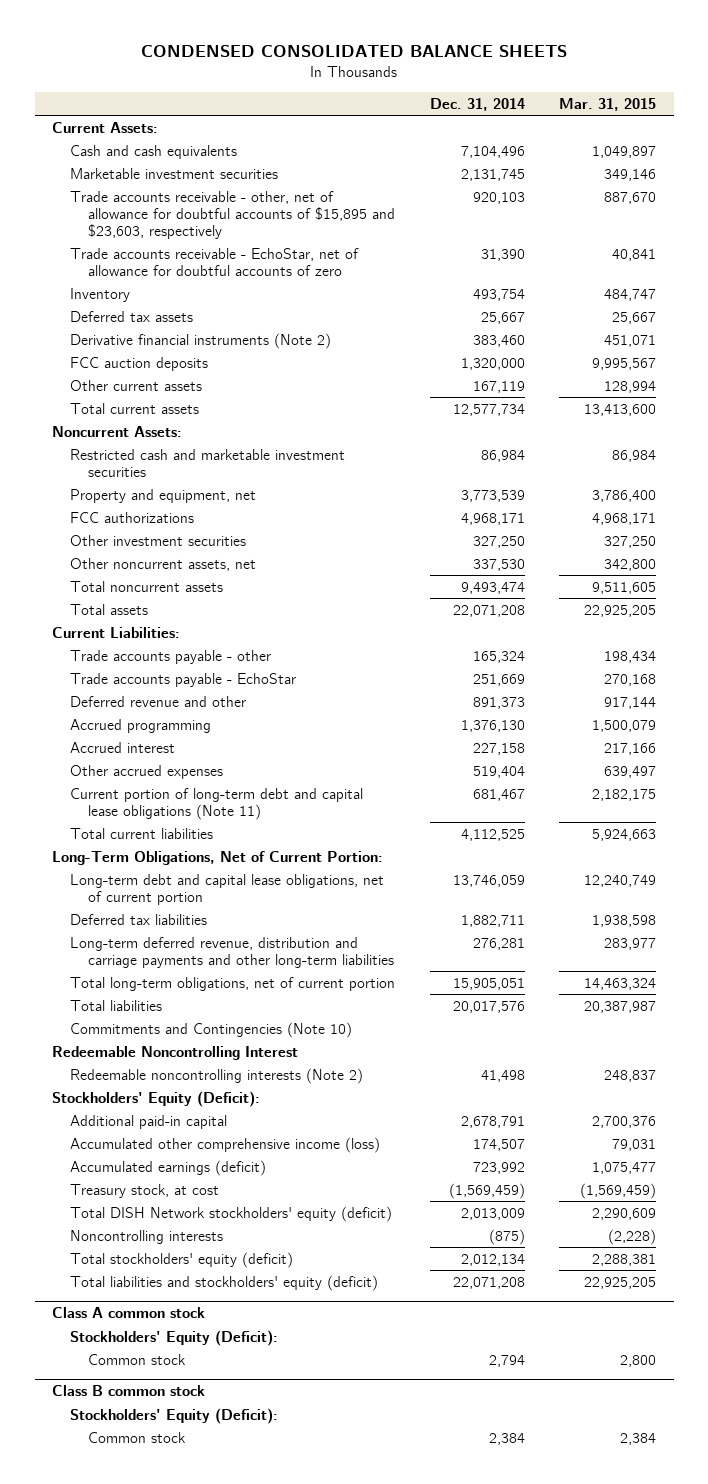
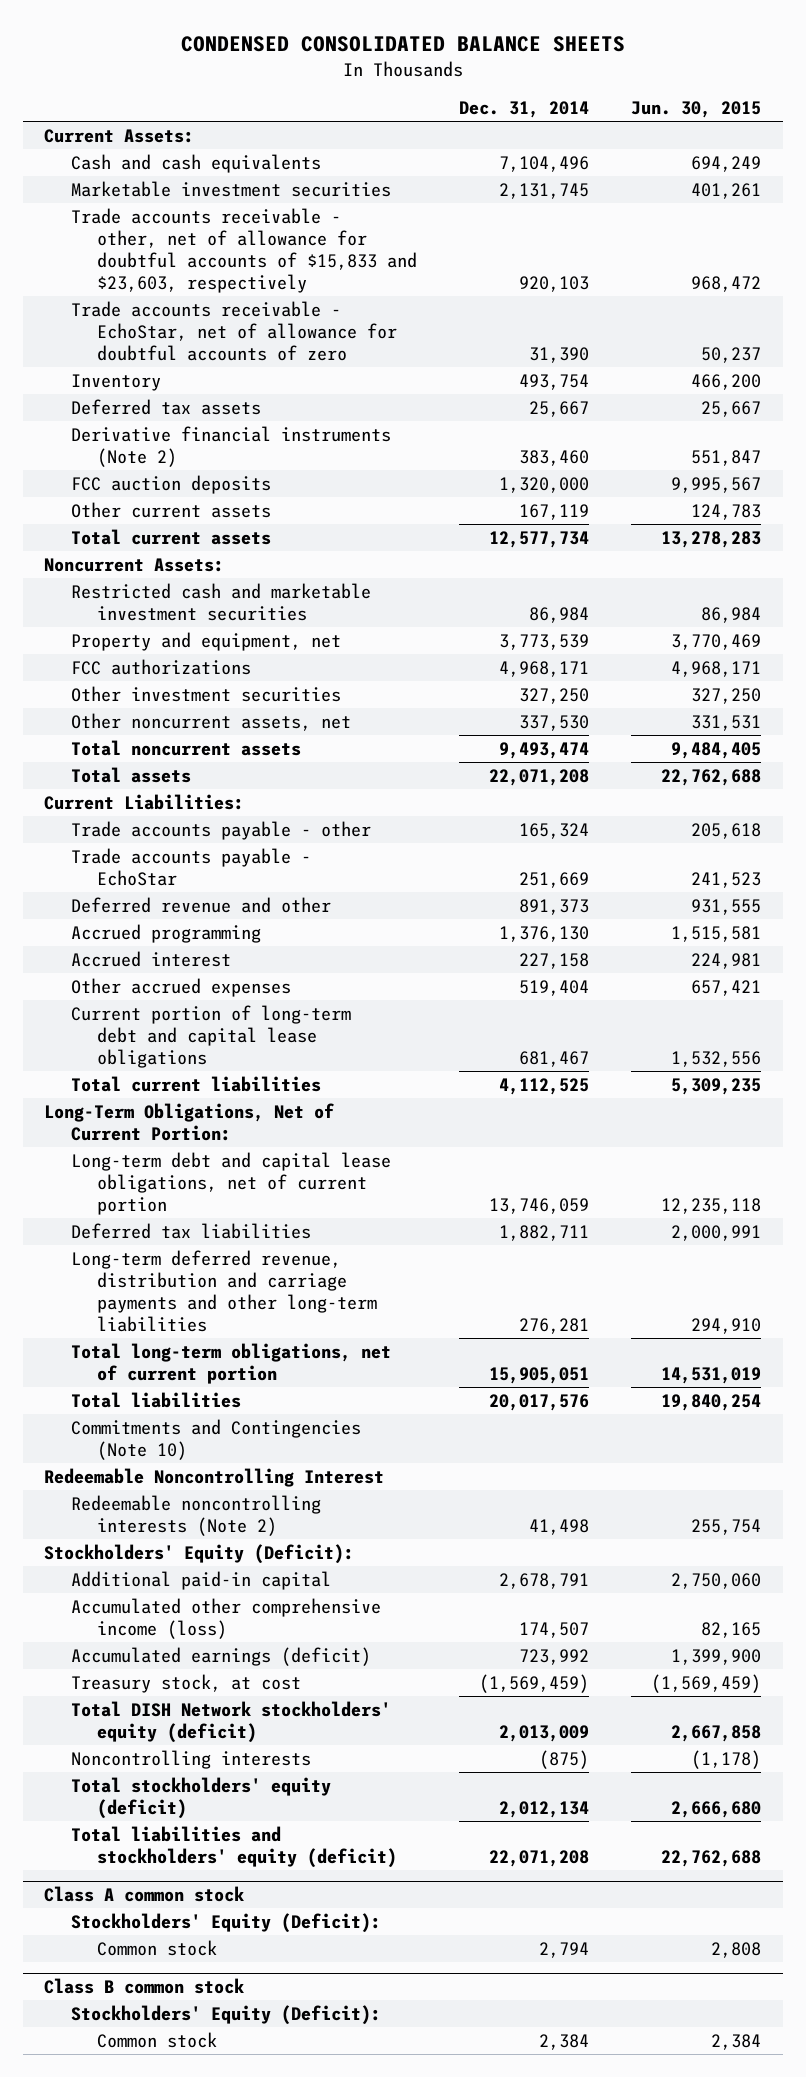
[559,97,657,111] Mar. 31, 2015 -> none
none -> [631,101,762,119] Jun. 30, 2015
[69,190,395,239] Trade accounts receivable - other, net of allowance for doubtful accounts of $15,895 and $23,603, respectively -> [70,207,417,294] Trade accounts receivable - other, net of allowance for doubtful accounts of $15,833 and $23,603, respectively
[69,787,363,820] Current portion of long-term debt and capital lease obligations (Note 11) -> [70,1004,351,1069] Current portion of long-term debt and capital lease obligations

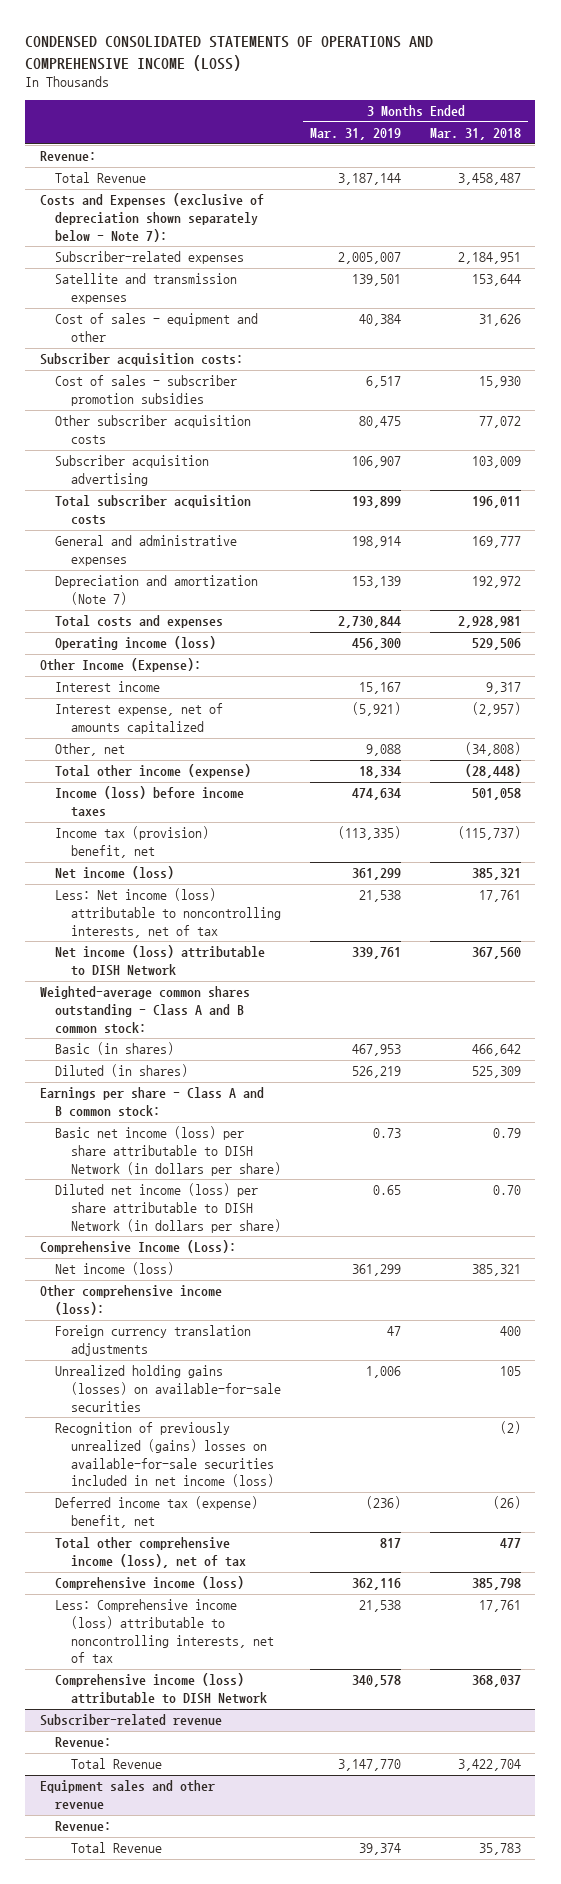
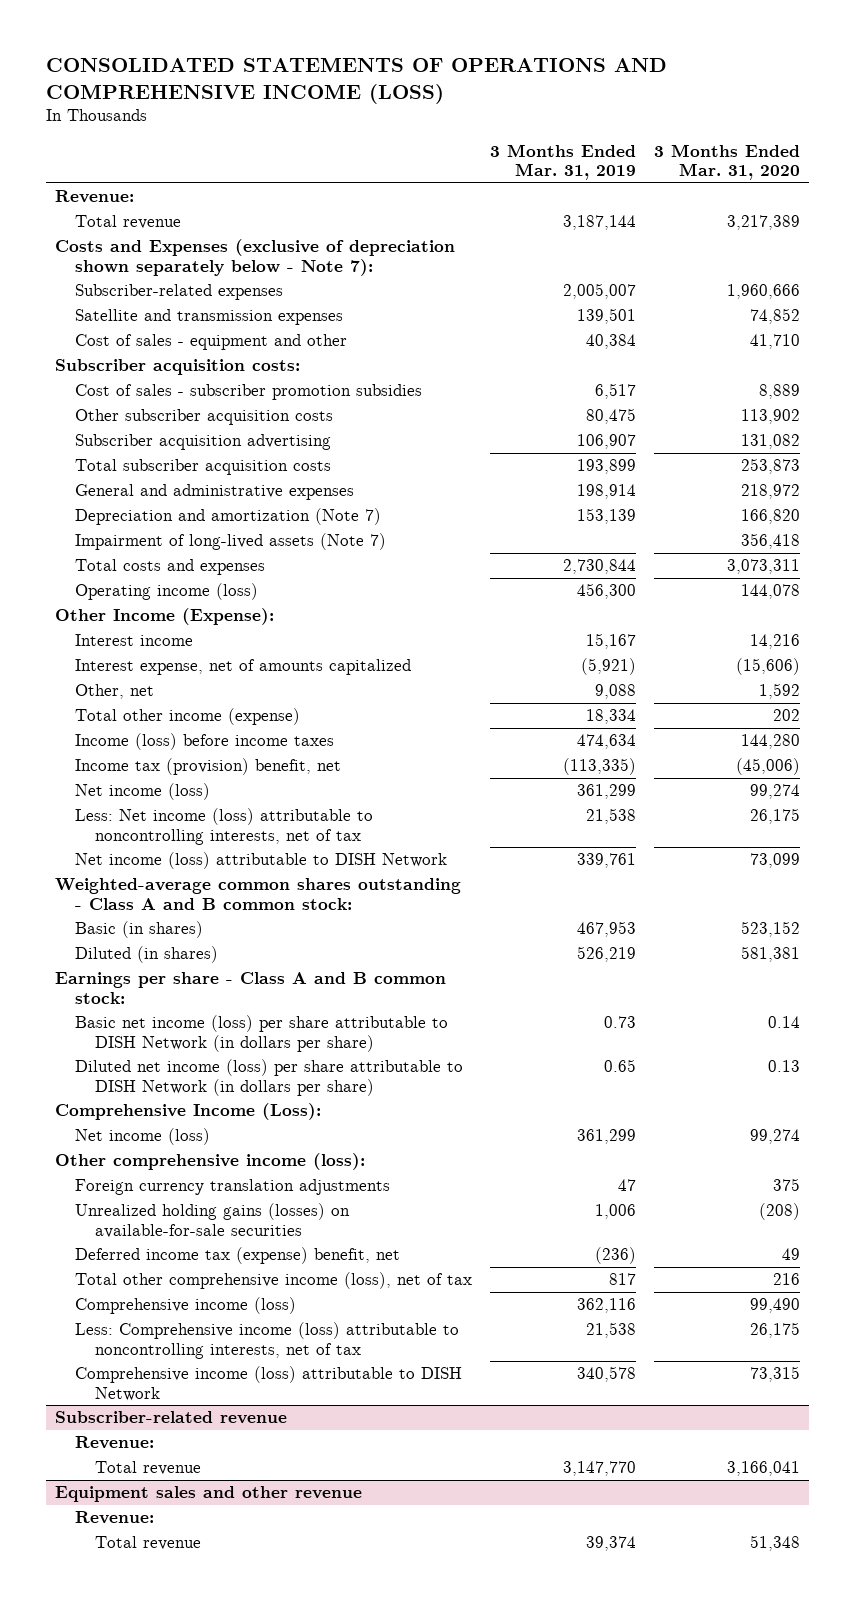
[25,36,434,71] CONDENSED CONSOLIDATED STATEMENTS OF OPERATIONS AND COMPREHENSIVE INCOME (LOSS) -> [45,57,667,104] CONSOLIDATED STATEMENTS OF OPERATIONS AND COMPREHENSIVE INCOME (LOSS)
[430,128,522,141] Mar. 31, 2018 -> none
none -> [653,143,800,181] 3 Months Ended Mar. 31, 2020
[55,172,147,184] Total Revenue -> [75,215,182,230] Total revenue
none -> [75,533,387,551] Impairment of long-lived assets (Note 7)
[55,1422,275,1488] Recognition of previously unrealized (gains) losses on available-for-sale securities included in net income (loss) -> none
[71,1758,163,1770] Total Revenue -> [95,1461,202,1476] Total revenue
[71,1842,163,1854] Total Revenue -> [95,1536,202,1551] Total revenue

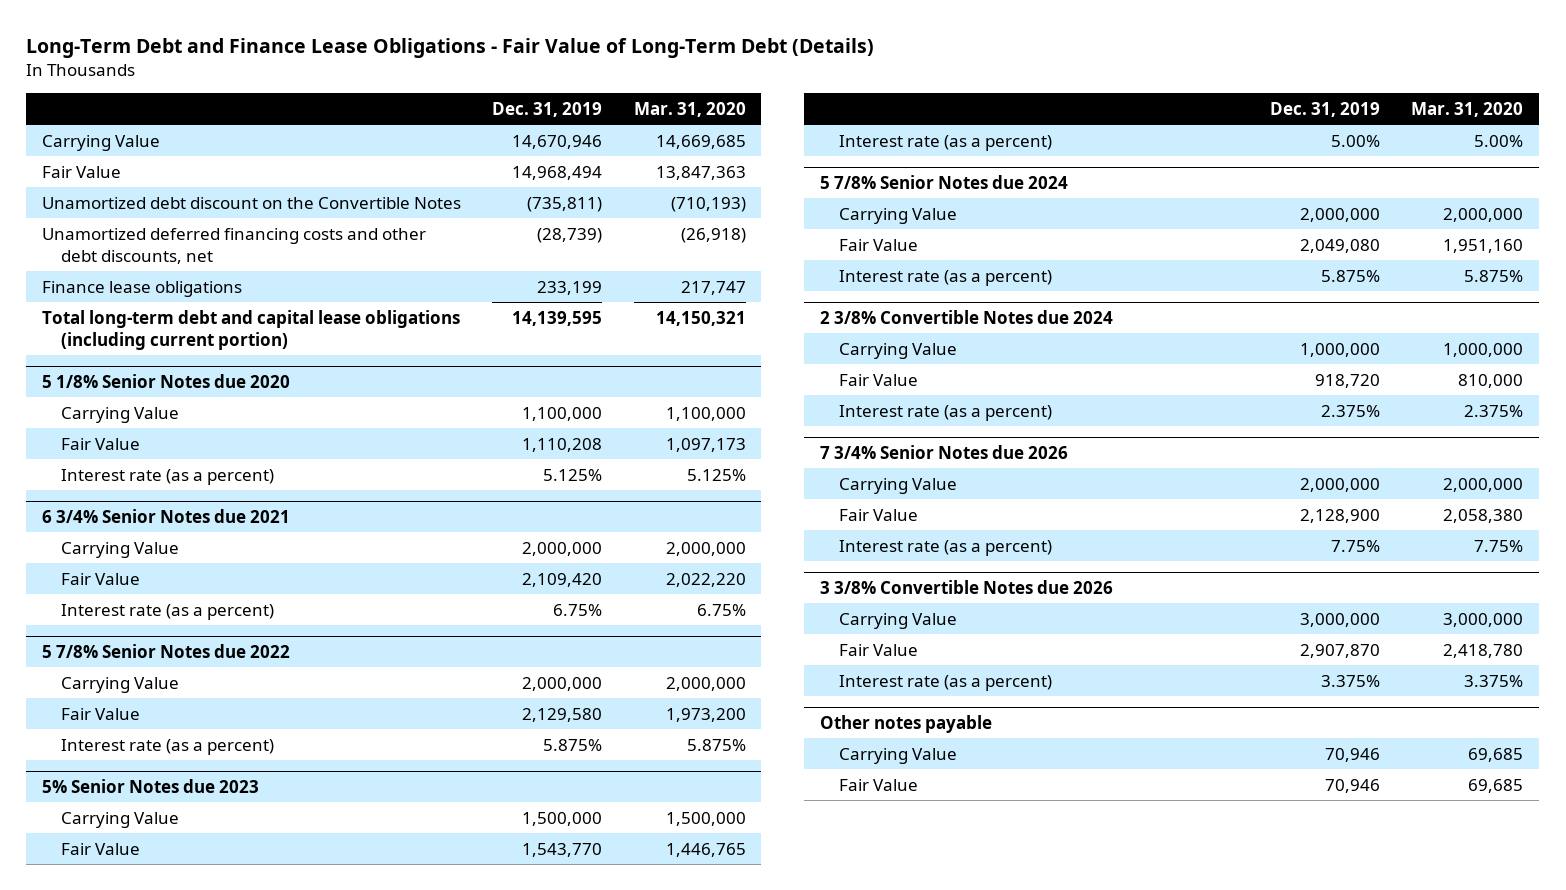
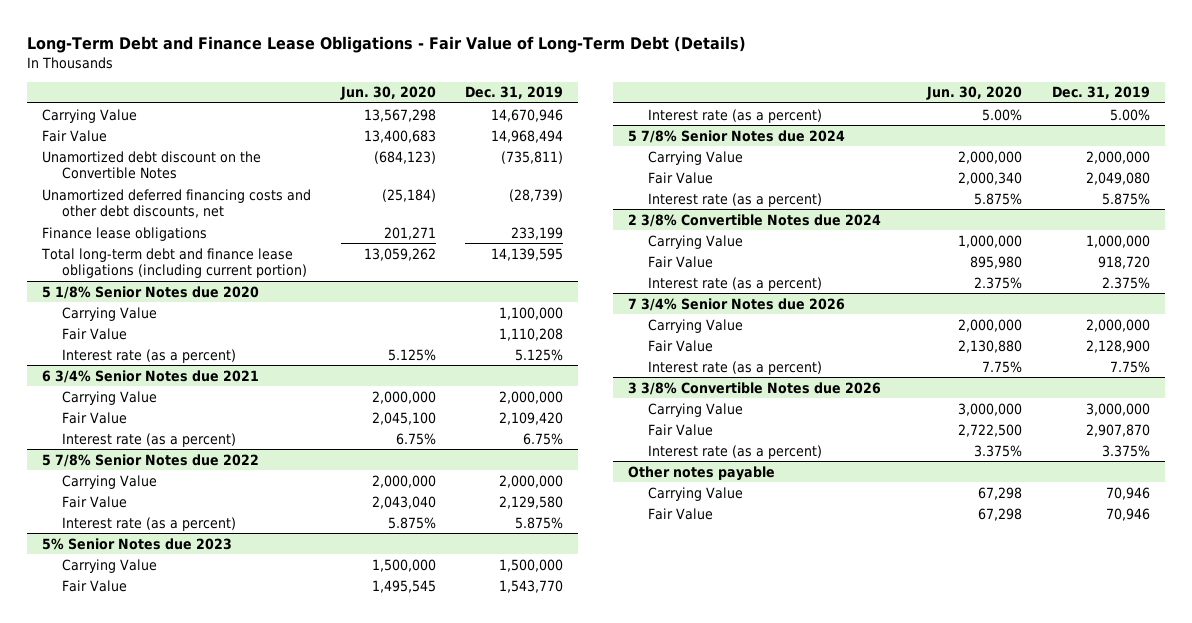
[633,102,746,118] Mar. 31, 2020 -> none
none -> [339,86,436,101] Jun. 30, 2020
[42,309,461,350] Total long-term debt and capital lease obligations (including current portion) -> [40,247,307,279] Total long-term debt and finance lease obligations (including current portion)

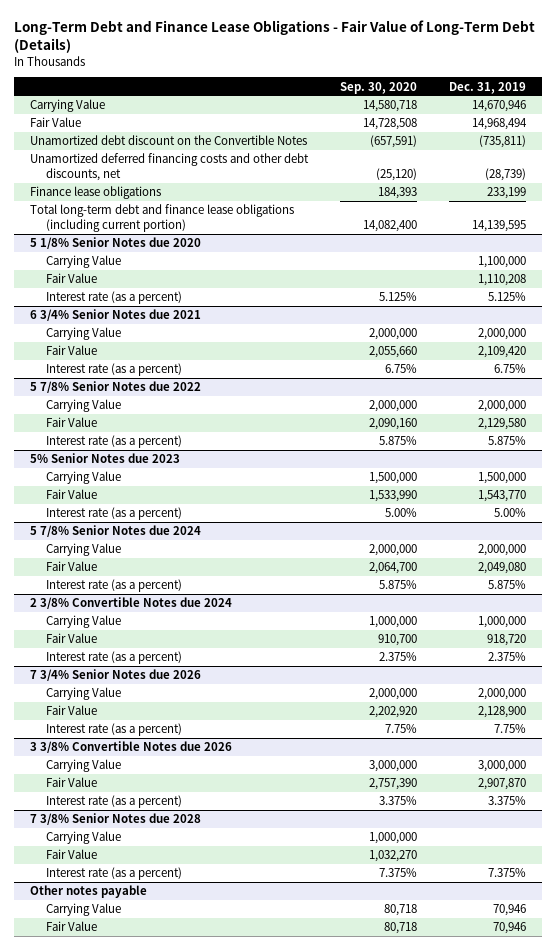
[339,86,436,101] Jun. 30, 2020 -> none
none -> [339,81,417,94] Sep. 30, 2020
none -> [29,813,201,826] 7 3/8% Senior Notes due 2028
none -> [45,831,121,845] Carrying Value
none -> [45,849,97,860] Fair Value
none -> [45,867,182,881] Interest rate (as a percent)

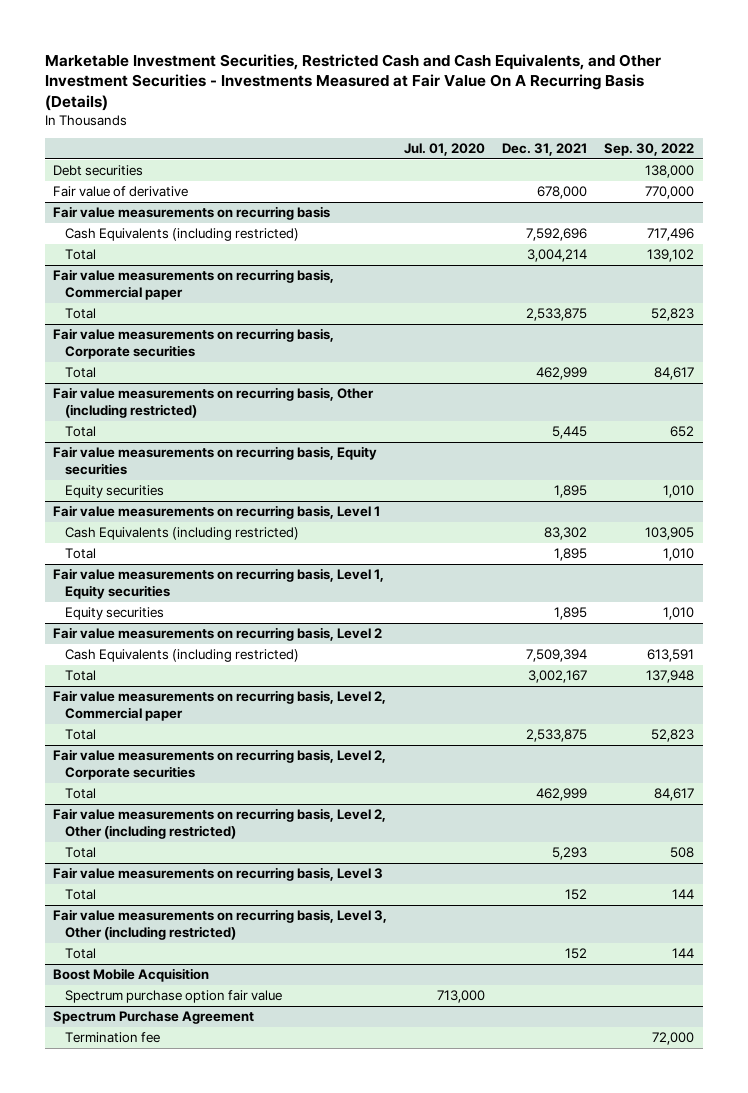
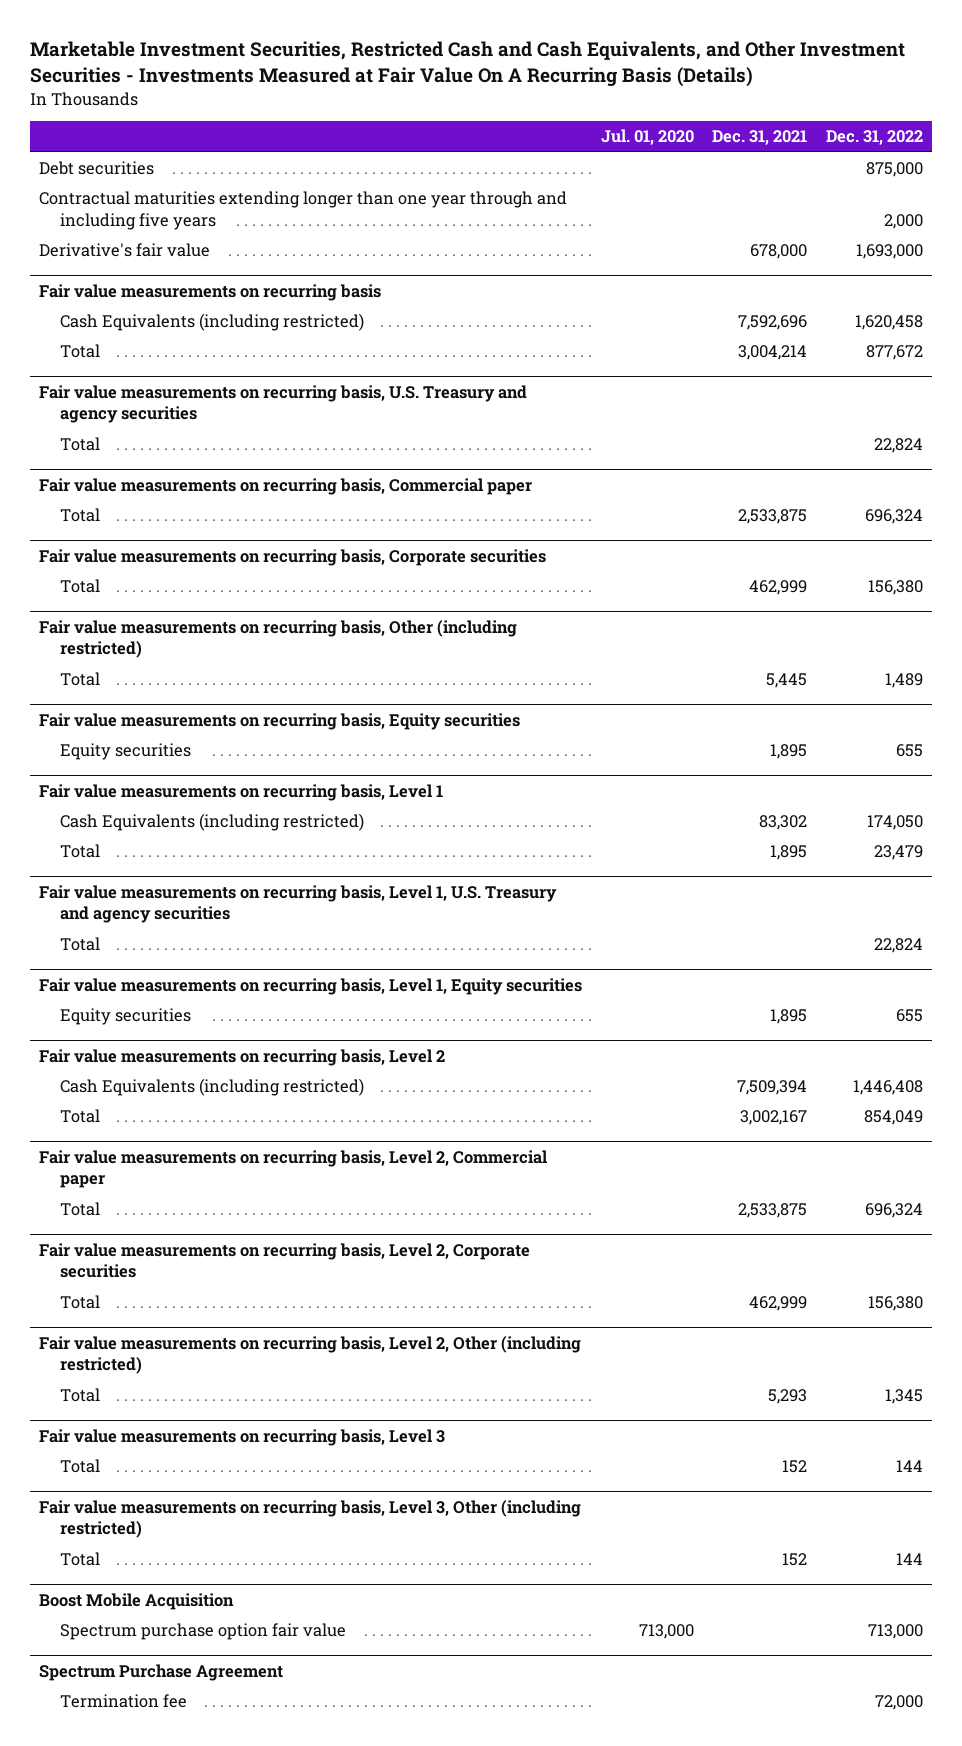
[604,143,695,157] Sep. 30, 2022 -> none
none -> [825,130,923,146] Dec. 31, 2022
none -> [39,191,568,230] Contractual maturities extending longer than one year through and including five years
[53,185,189,197] Fair value of derivative -> [39,243,211,258] Derivative's fair value
none -> [39,384,528,424] Fair value measurements on recurring basis, U.S. Treasury and agency securities
none -> [59,437,100,452] Total
none -> [39,884,558,924] Fair value measurements on recurring basis, Level 1, U.S. Treasury and agency securities
none -> [59,937,100,952] Total

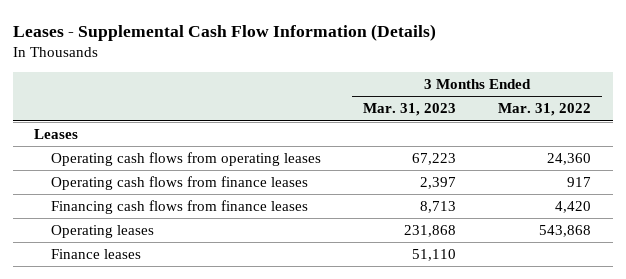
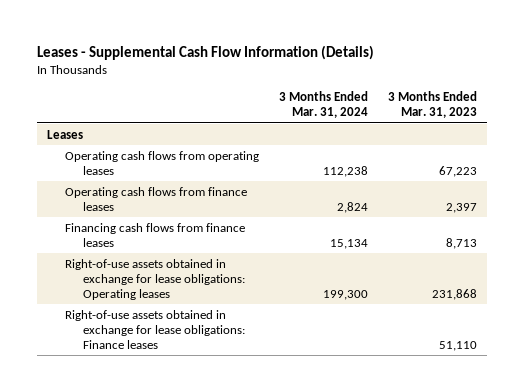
[498,103,592,117] Mar. 31, 2022 -> none
none -> [279,91,369,119] 3 Months Ended Mar. 31, 2024
[50,225,154,239] Operating leases -> [65,258,246,300] Right-of-use assets obtained in exchange for lease obligations: Operating leases
[50,249,141,260] Finance leases -> [65,309,246,349] Right-of-use assets obtained in exchange for lease obligations: Finance leases

